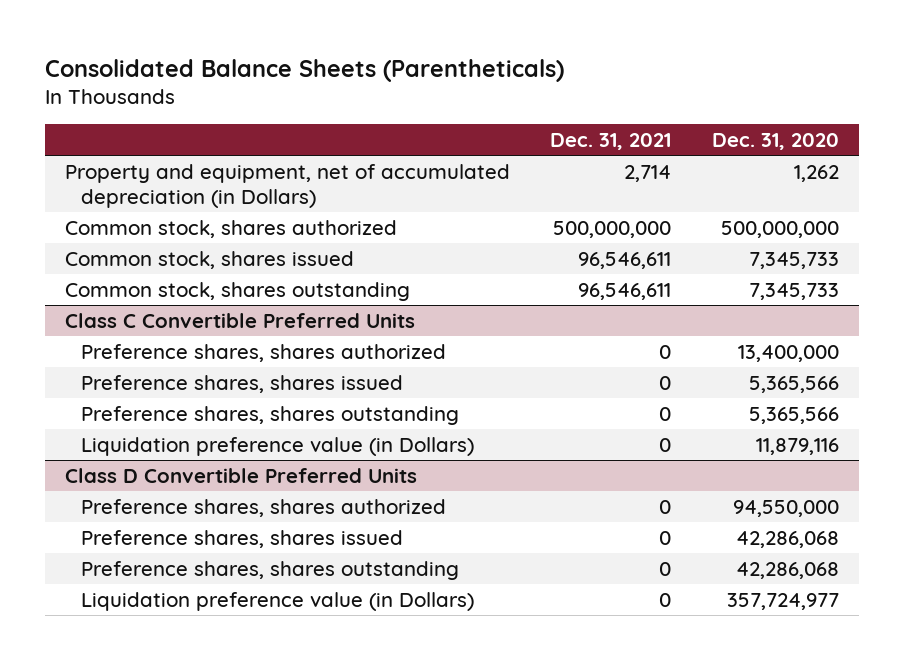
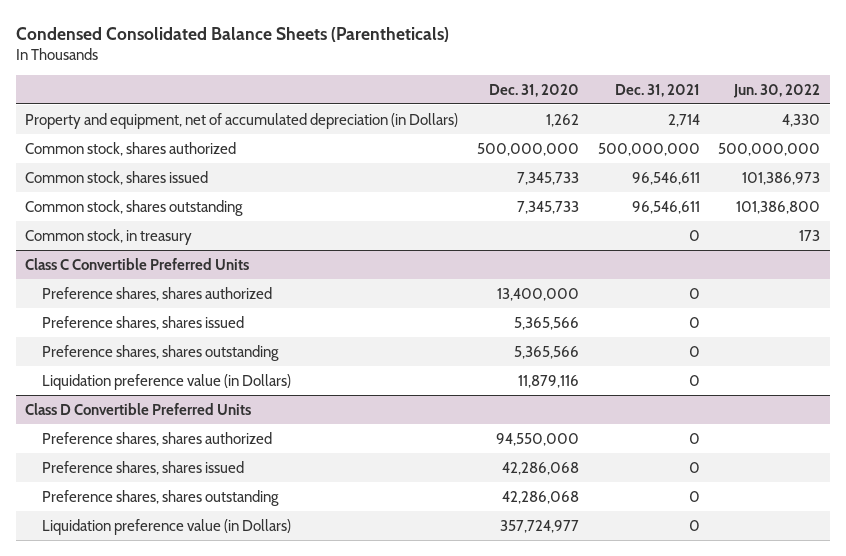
[44,58,564,82] Consolidated Balance Sheets (Parentheticals) -> [16,26,450,42] Condensed Consolidated Balance Sheets (Parentheticals)
none -> [733,83,821,98] Jun. 30, 2022
none -> [25,228,193,245] Common stock, in treasury

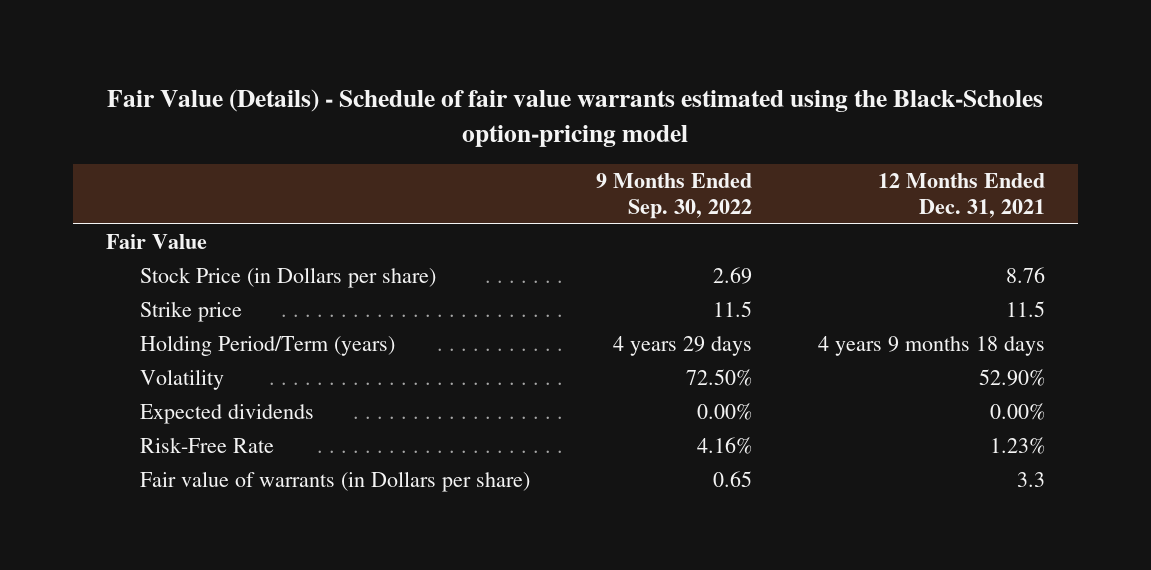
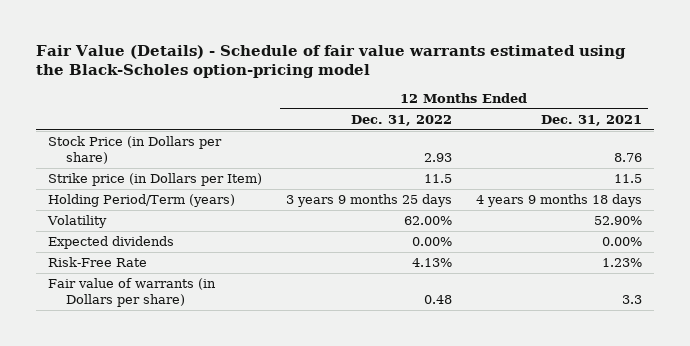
[596,173,753,219] 9 Months Ended Sep. 30, 2022 -> none
none -> [351,114,453,126] Dec. 31, 2022
[105,234,207,250] Fair Value -> none
[140,301,243,323] Strike price -> [48,173,263,187] Strike price (in Dollars per Item)

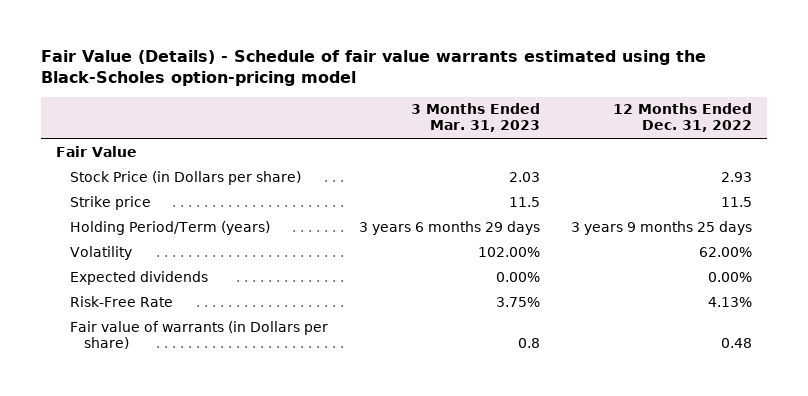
[541,114,643,126] Dec. 31, 2021 -> none
none -> [411,103,541,133] 3 Months Ended Mar. 31, 2023
none -> [56,145,138,157] Fair Value
[48,173,263,187] Strike price (in Dollars per Item) -> [70,195,152,210] Strike price

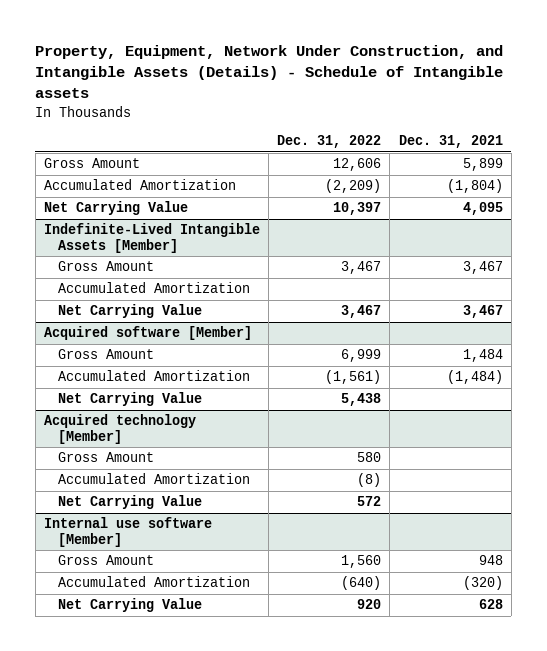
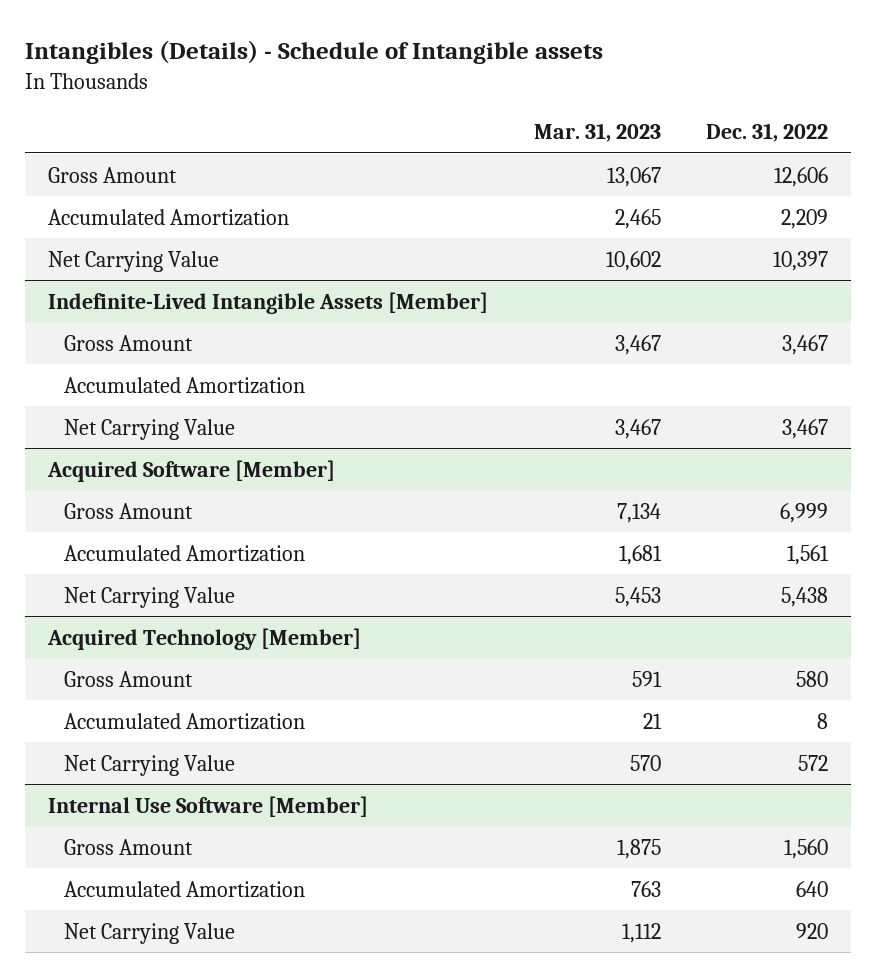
[35,45,504,99] Property, Equipment, Network Under Construction, and Intangible Assets (Details) - Schedule of Intangible assets -> [25,40,604,65] Intangibles (Details) - Schedule of Intangible assets
[398,135,503,149] Dec. 31, 2021 -> none
none -> [533,123,661,143] Mar. 31, 2023
[325,179,382,194] (2,209) -> [781,208,829,229] 2,209
[43,326,252,341] Acquired software [Member] -> [47,459,336,482] Acquired Software [Member]
[325,370,382,385] (1,561) -> [787,544,830,565] 1,561
[43,414,196,445] Acquired technology [Member] -> [47,627,362,650] Acquired Technology [Member]
[357,473,382,488] (8) -> [817,712,829,729] 8
[43,517,212,548] Internal use software [Member] -> [48,795,369,817] Internal Use Software [Member]
[341,576,382,591] (640) -> [796,880,829,897] 640

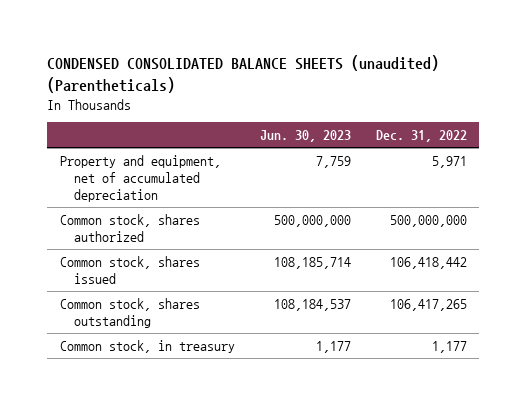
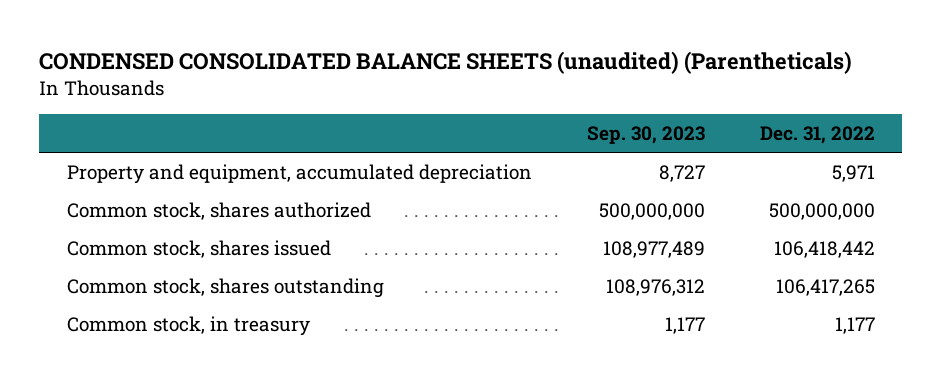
[259,130,351,143] Jun. 30, 2023 -> none
none -> [586,126,705,145] Sep. 30, 2023
[59,154,221,203] Property and equipment, net of accumulated depreciation -> [66,164,532,185] Property and equipment, accumulated depreciation

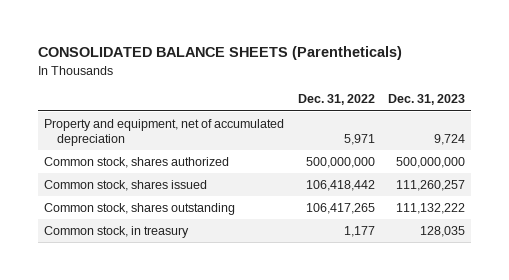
[39,50,853,74] CONDENSED CONSOLIDATED BALANCE SHEETS (unaudited) (Parentheticals) -> [37,46,402,61] CONSOLIDATED BALANCE SHEETS (Parentheticals)
[586,126,705,145] Sep. 30, 2023 -> none
none -> [387,94,465,106] Dec. 31, 2023
[66,164,532,185] Property and equipment, accumulated depreciation -> [44,119,285,147] Property and equipment, net of accumulated depreciation

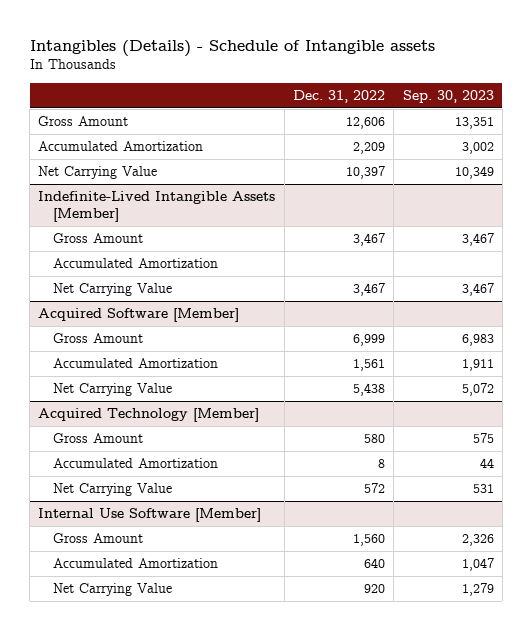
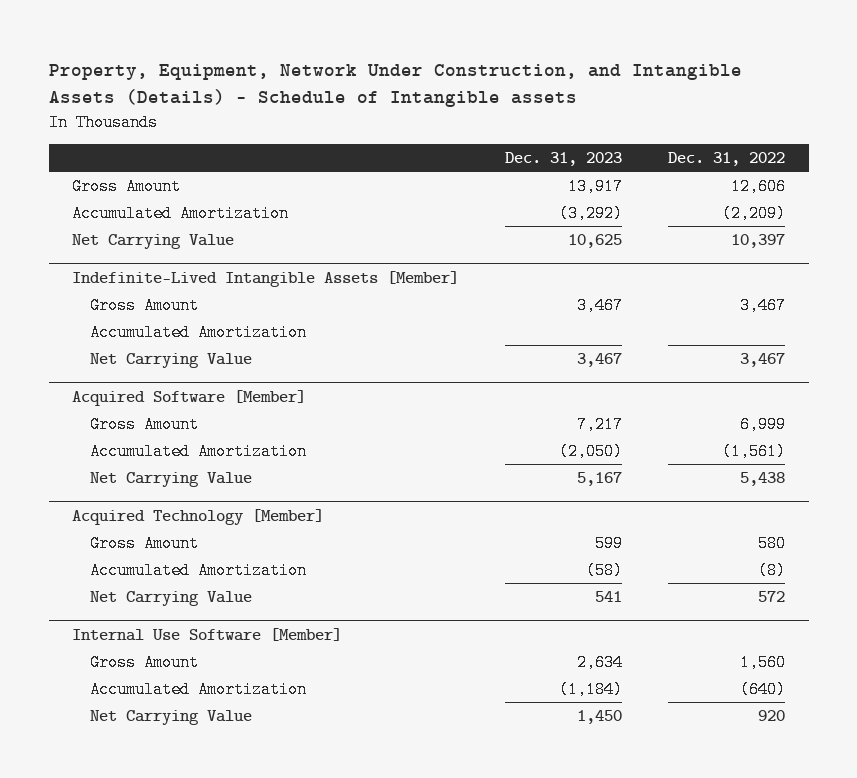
[29,39,435,57] Intangibles (Details) - Schedule of Intangible assets -> [48,63,742,108] Property, Equipment, Network Under Construction, and Intangible Assets (Details) - Schedule of Intangible assets
[402,90,494,104] Sep. 30, 2023 -> none
none -> [505,152,623,167] Dec. 31, 2023
[353,142,386,155] 2,209 -> [722,204,787,222] (2,209)
[353,359,386,372] 1,561 -> [722,442,787,460] (1,561)
[378,459,386,469] 8 -> [758,561,787,579] (8)
[364,558,386,569] 640 -> [740,680,787,698] (640)

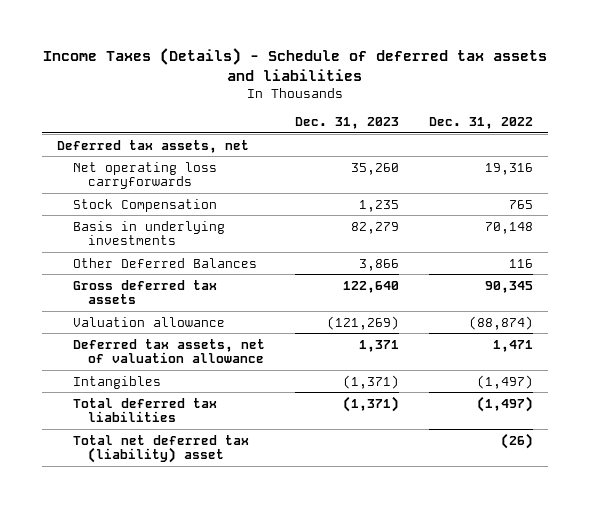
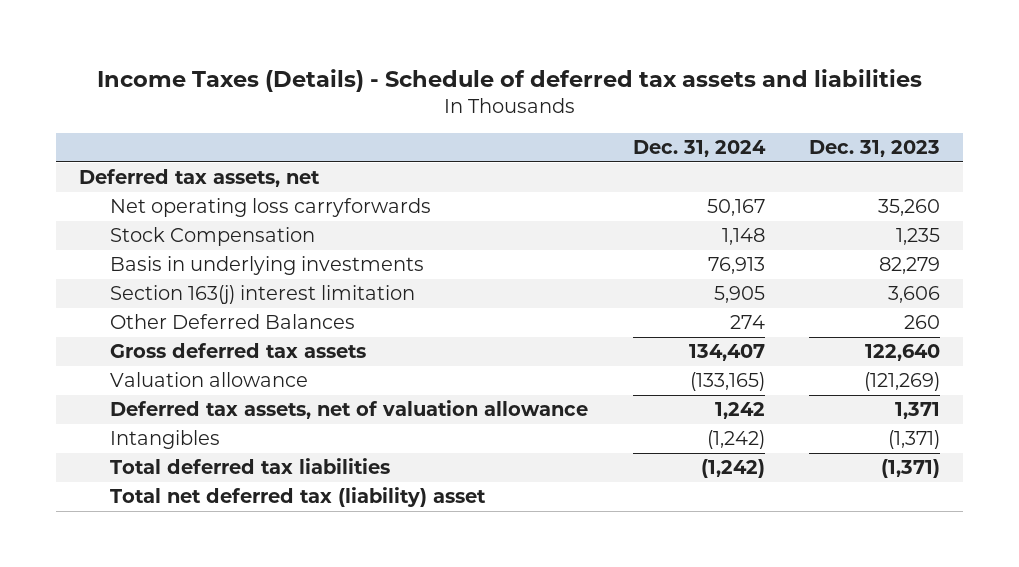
[429,116,534,129] Dec. 31, 2022 -> none
none -> [632,139,766,157] Dec. 31, 2024
none -> [109,285,415,305] Section 163(j) interest limitation
[358,258,399,271] 3,866 -> [904,315,941,330] 260

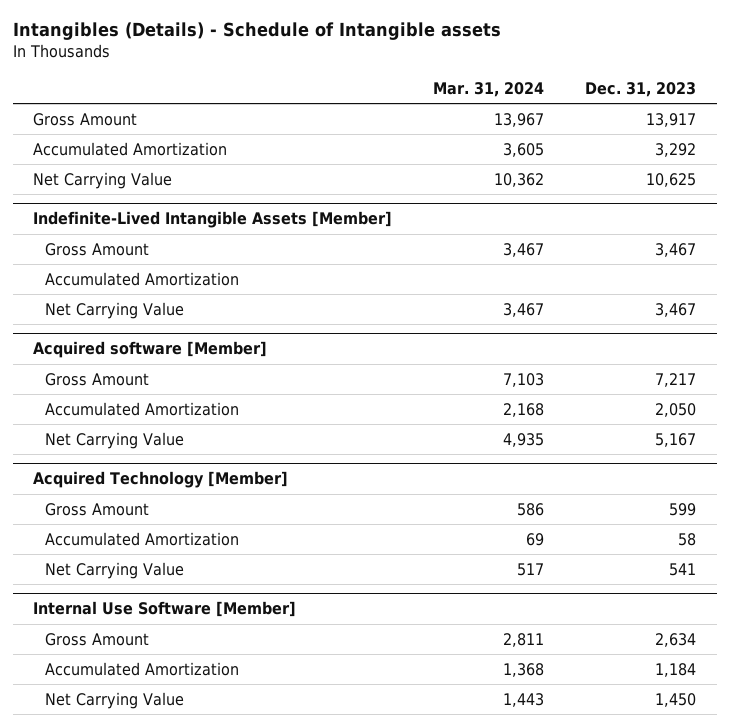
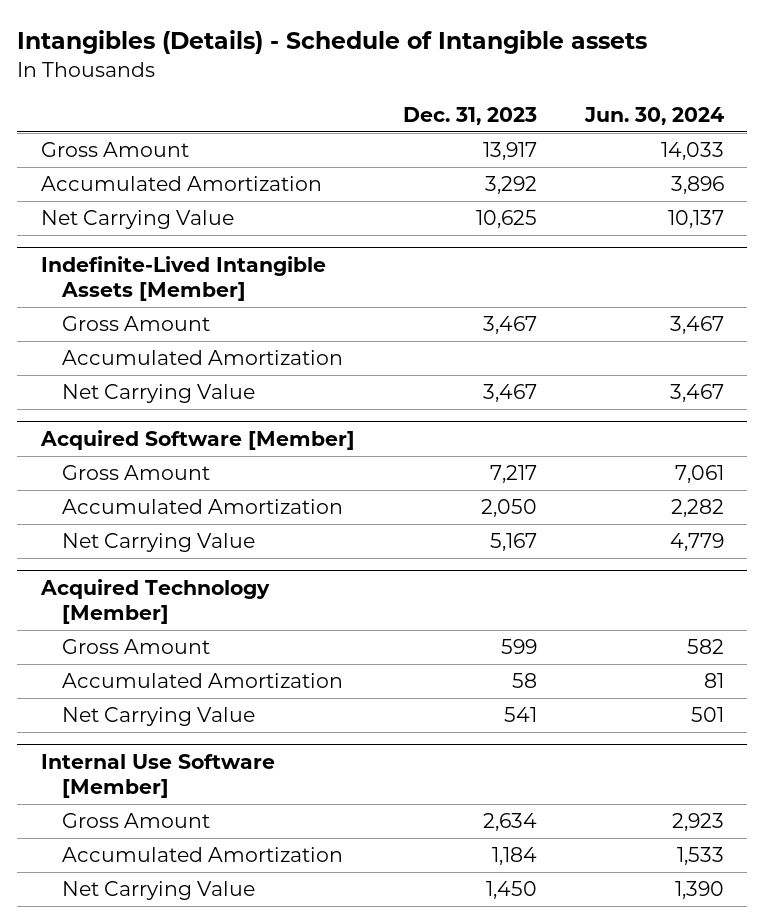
[433,81,545,97] Mar. 31, 2024 -> none
none -> [583,106,724,125] Jun. 30, 2024
[33,341,268,359] Acquired software [Member] -> [40,429,356,450] Acquired Software [Member]

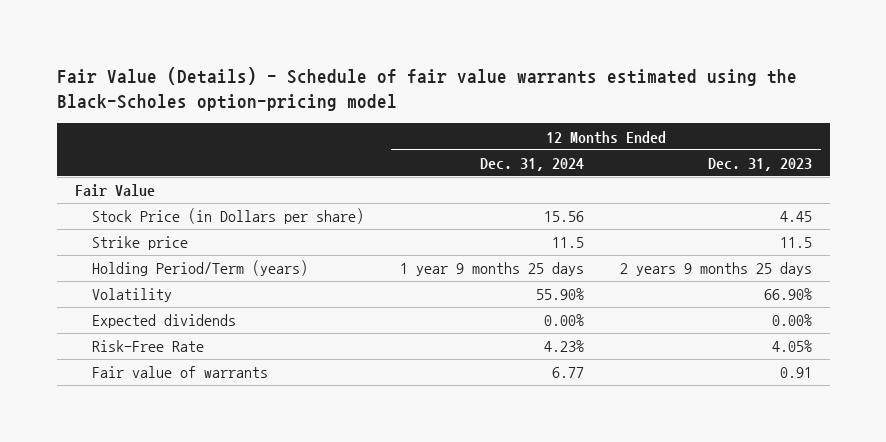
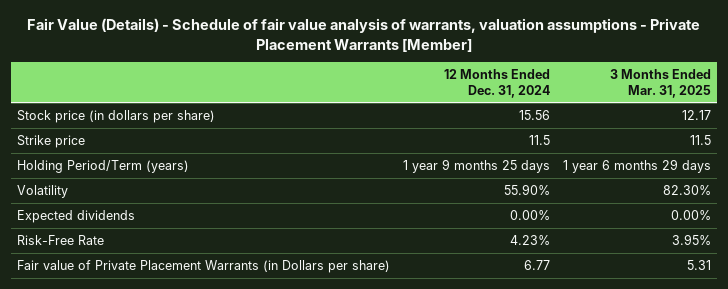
[56,66,797,112] Fair Value (Details) - Schedule of fair value warrants estimated using the Black-Scholes option-pricing model -> [27,18,701,52] Fair Value (Details) - Schedule of fair value analysis of warrants, valuation assumptions - Private Placement Warrants [Member]
[707,157,812,171] Dec. 31, 2023 -> none
none -> [609,69,711,98] 3 Months Ended Mar. 31, 2025
[74,184,155,197] Fair Value -> none
[92,208,365,225] Stock Price (in Dollars per share) -> [17,109,216,123] Stock price (in dollars per share)
[92,366,269,379] Fair value of warrants -> [17,259,391,273] Fair value of Private Placement Warrants (in Dollars per share)

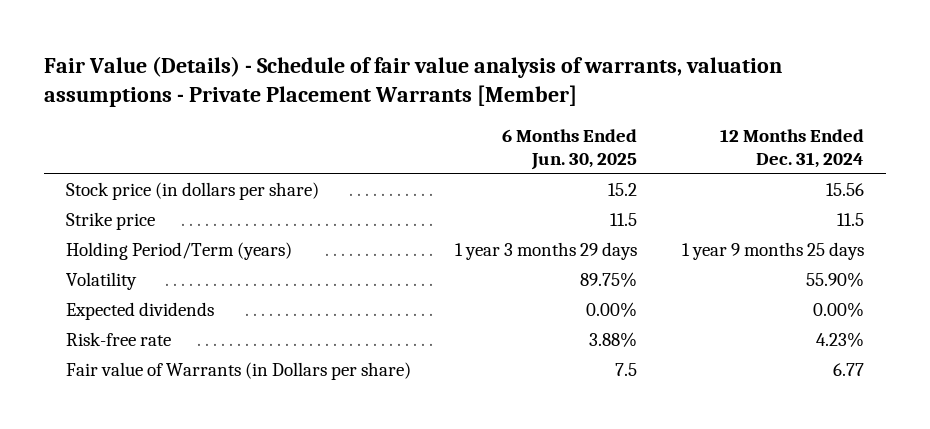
[609,69,711,98] 3 Months Ended Mar. 31, 2025 -> none
none -> [502,128,638,170] 6 Months Ended Jun. 30, 2025
[17,234,105,245] Risk-Free Rate -> [66,332,172,347] Risk-free rate
[17,259,391,273] Fair value of Private Placement Warrants (in Dollars per share) -> [66,362,412,381] Fair value of Warrants (in Dollars per share)

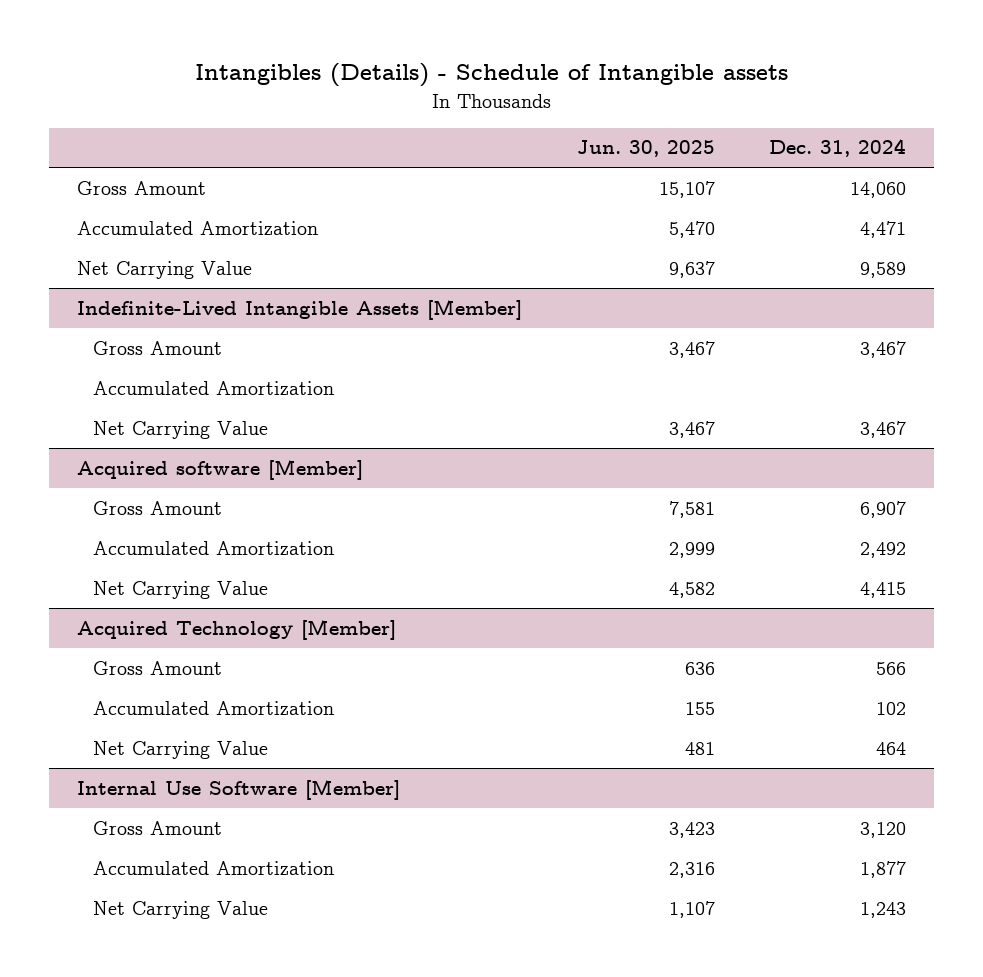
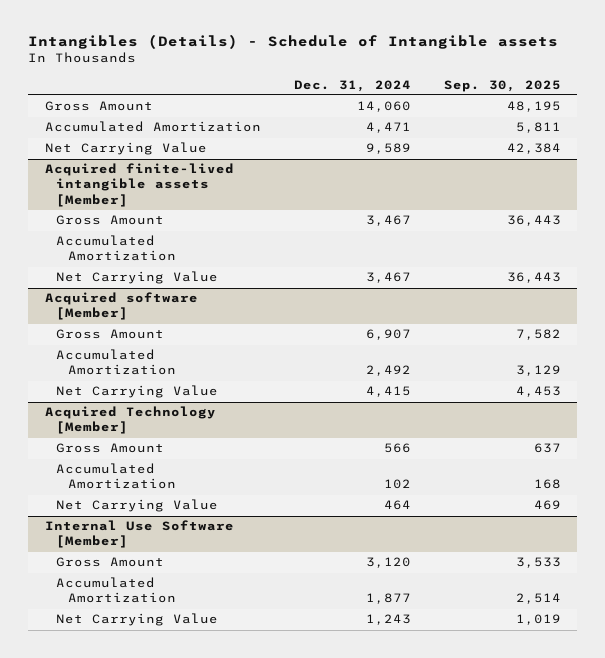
[576,140,715,158] Jun. 30, 2025 -> none
none -> [443,79,561,92] Sep. 30, 2025
[76,298,522,320] Indefinite-Lived Intangible Assets [Member] -> [44,163,234,207] Acquired finite-lived intangible assets [Member]

